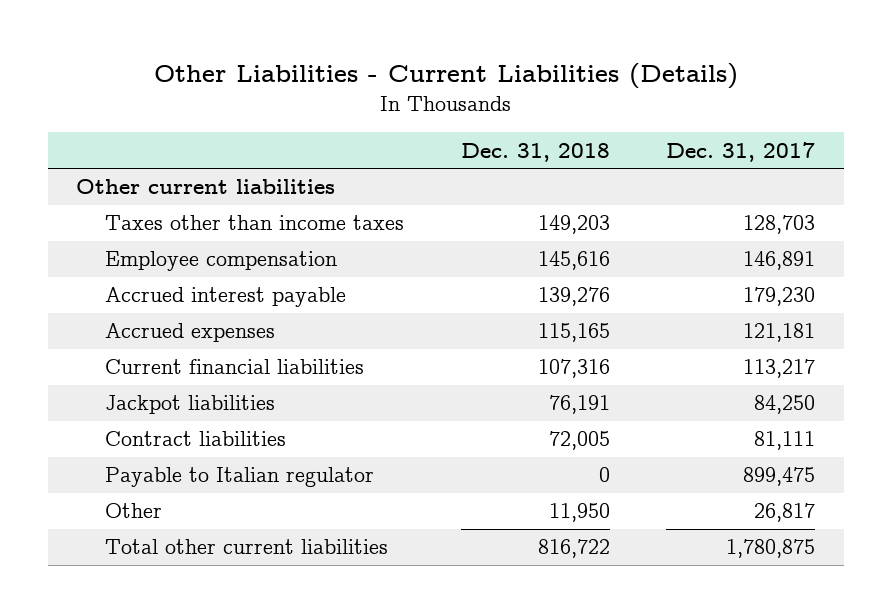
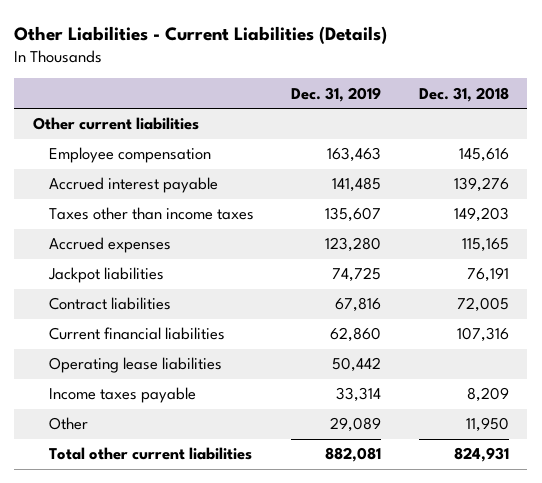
[666,141,816,162] Dec. 31, 2017 -> none
none -> [291,86,382,102] Dec. 31, 2019
[105,215,405,231] Taxes other than income taxes -> [48,207,254,221] Taxes other than income taxes
[105,467,375,488] Payable to Italian regulator -> none
[105,359,365,375] Current financial liabilities -> [48,327,225,341] Current financial liabilities
none -> [48,357,222,374] Operating lease liabilities
none -> [48,387,196,404] Income taxes payable
[537,539,610,559] 816,722 -> [453,447,509,463] 824,931

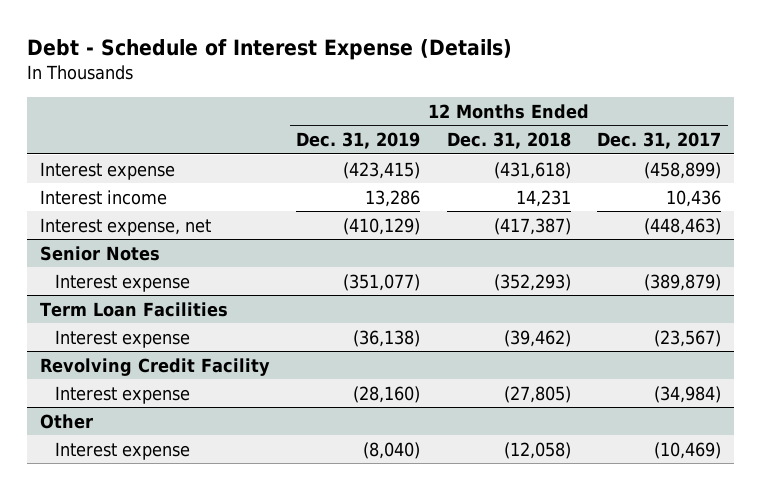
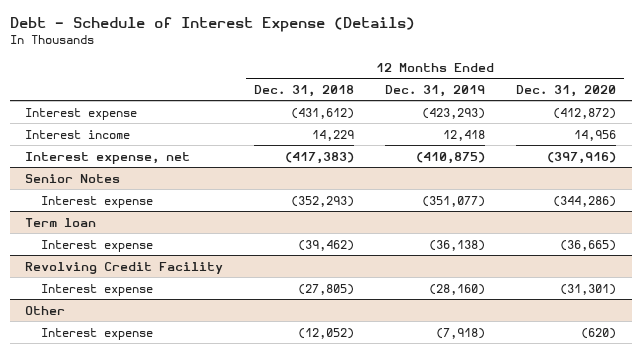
[597,132,722,150] Dec. 31, 2017 -> none
none -> [516,84,617,97] Dec. 31, 2020
[343,161,421,179] (423,415) -> [422,107,486,119] (423,293)
[493,161,571,179] (431,618) -> [291,107,355,119] (431,612)
[365,189,421,207] 13,286 -> [443,129,486,141] 12,418
[515,189,571,207] 14,231 -> [312,129,355,141] 14,229
[343,217,421,235] (410,129) -> [416,151,486,164] (410,875)
[493,217,571,235] (417,387) -> [285,151,355,164] (417,383)
[40,301,229,317] Term Loan Facilities -> [25,217,97,227] Term loan
[363,441,421,459] (8,040) -> [436,327,486,339] (7,918)
[503,441,571,459] (12,058) -> [298,327,355,339] (12,052)

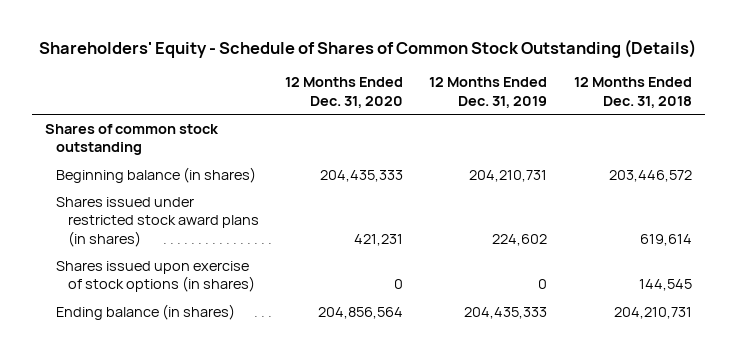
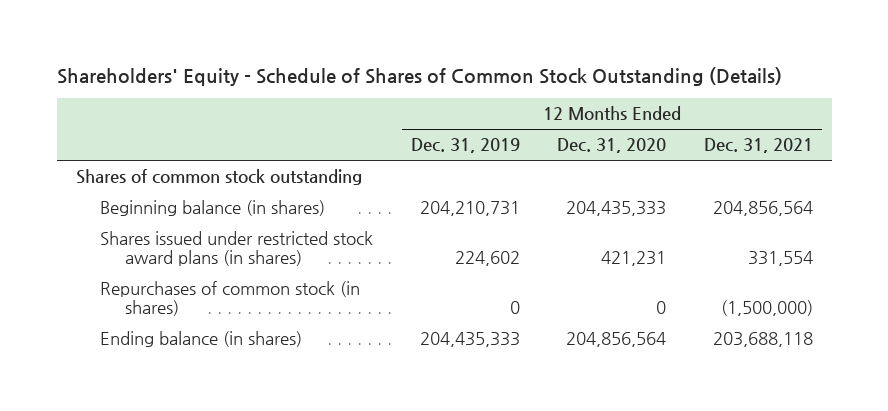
[573,77,692,108] 12 Months Ended Dec. 31, 2018 -> none
none -> [703,138,813,154] Dec. 31, 2021
[56,260,255,293] Shares issued upon exercise of stock options (in shares) -> none
none -> [100,281,361,317] Repurchases of common stock (in shares)

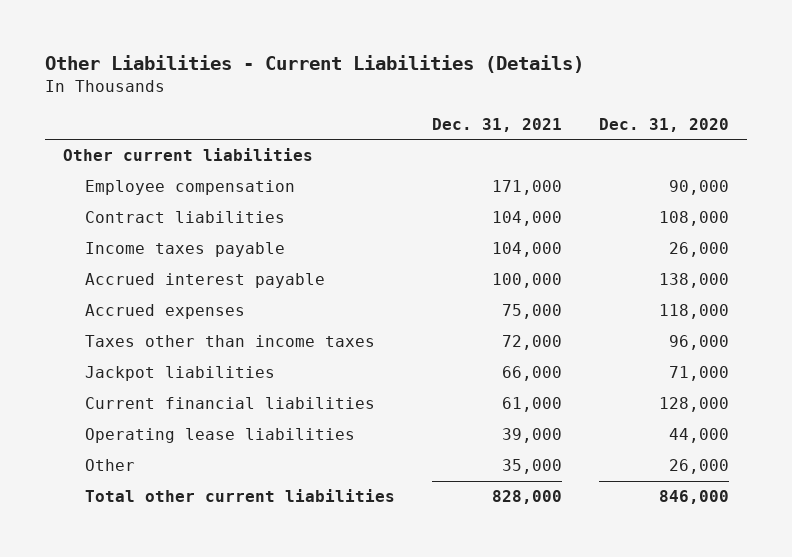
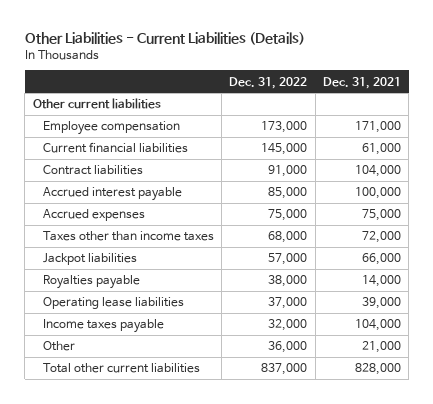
[599,117,730,132] Dec. 31, 2020 -> none
none -> [229,76,308,89] Dec. 31, 2022
[85,397,376,410] Current financial liabilities -> [42,142,188,154] Current financial liabilities
none -> [42,275,140,290] Royalties payable
[85,242,286,258] Income taxes payable -> [42,319,164,334] Income taxes payable
[502,459,563,475] 35,000 -> [361,341,401,354] 21,000

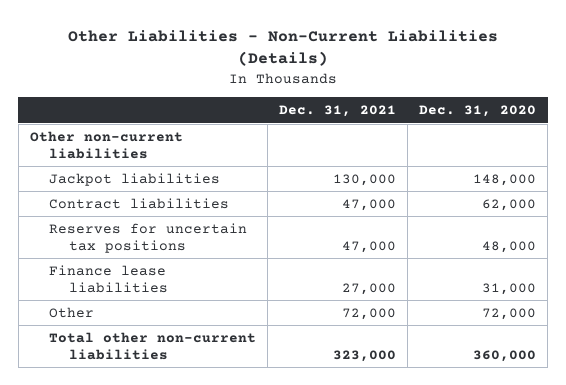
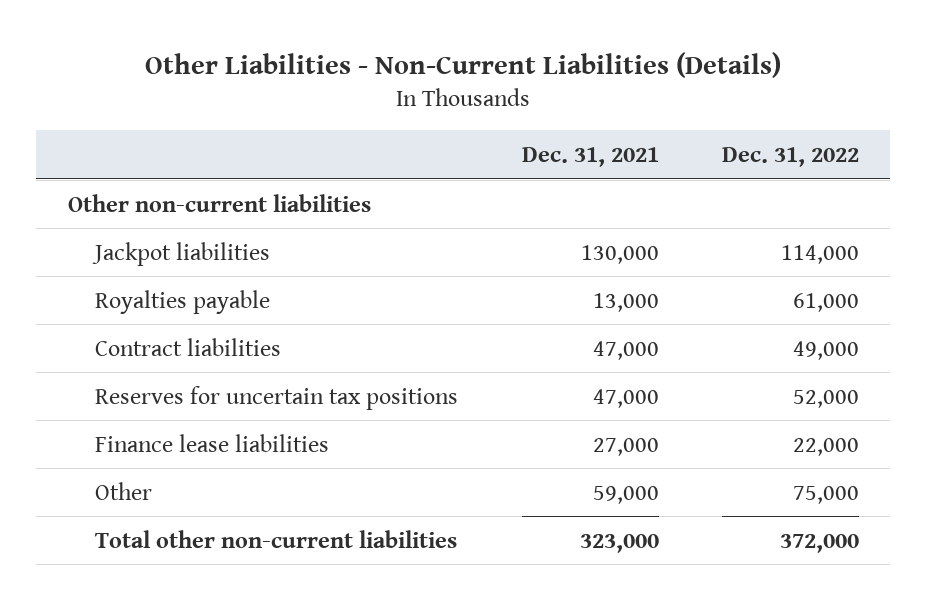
[419,105,537,118] Dec. 31, 2020 -> none
none -> [721,146,859,167] Dec. 31, 2022
none -> [95,289,271,314] Royalties payable
[342,307,397,320] 72,000 -> [592,485,659,504] 59,000

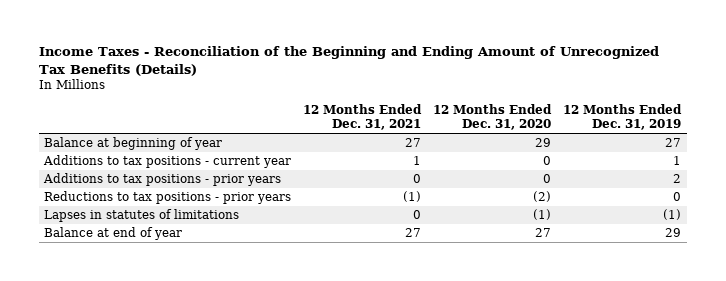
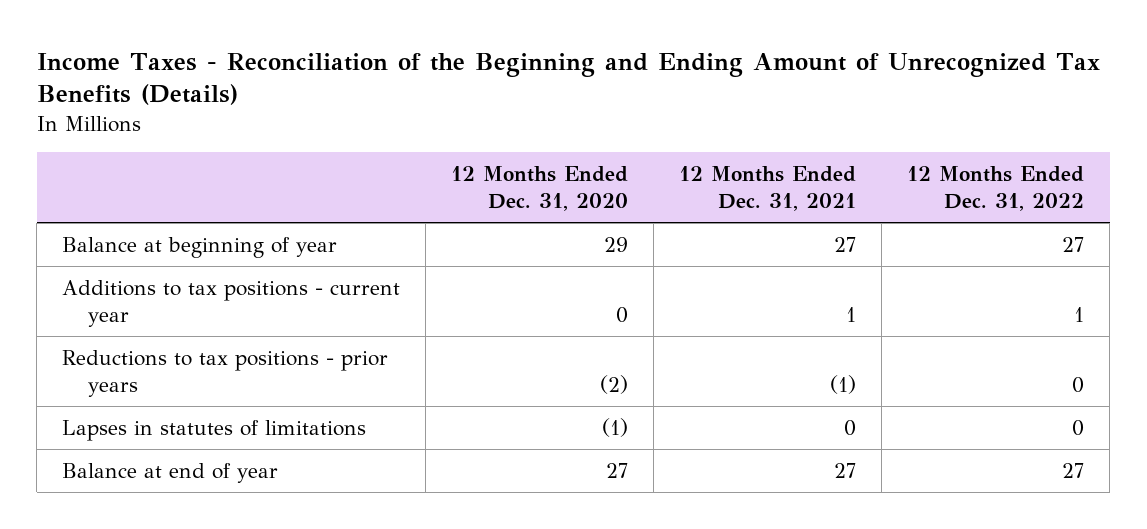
[563,103,683,130] 12 Months Ended Dec. 31, 2019 -> none
none -> [907,165,1085,211] 12 Months Ended Dec. 31, 2022
[43,173,282,187] Additions to tax positions - prior years -> none

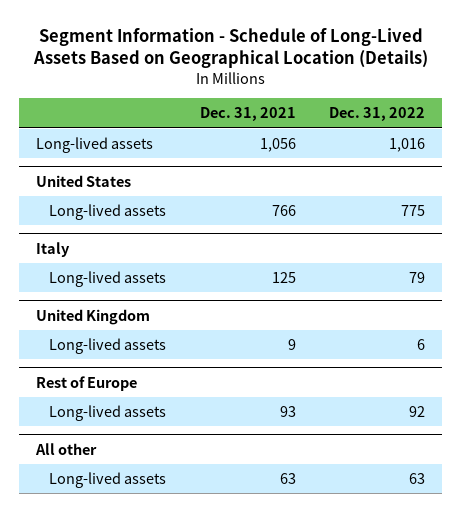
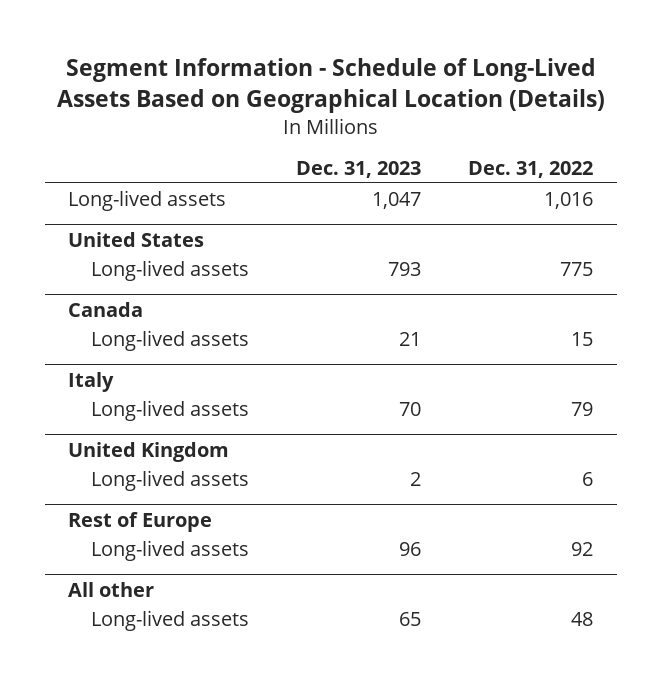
[199,107,296,122] Dec. 31, 2021 -> none
none -> [296,161,422,179] Dec. 31, 2023
none -> [68,301,144,317] Canada
none -> [91,329,250,351] Long-lived assets
[409,472,426,484] 63 -> [571,611,594,626] 48

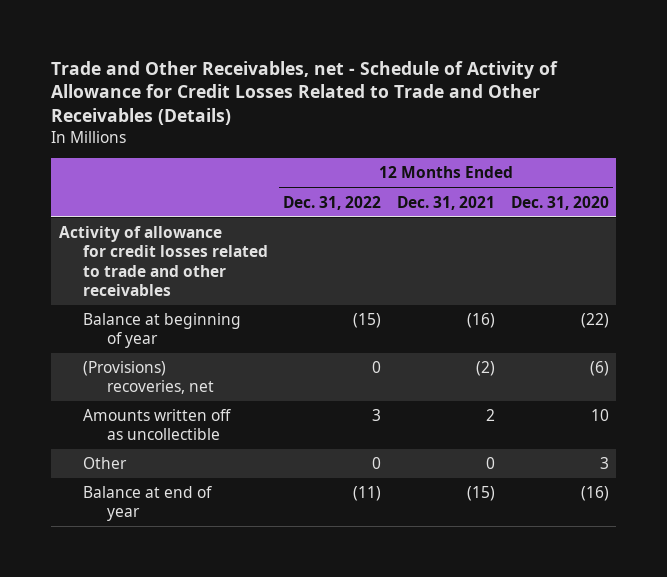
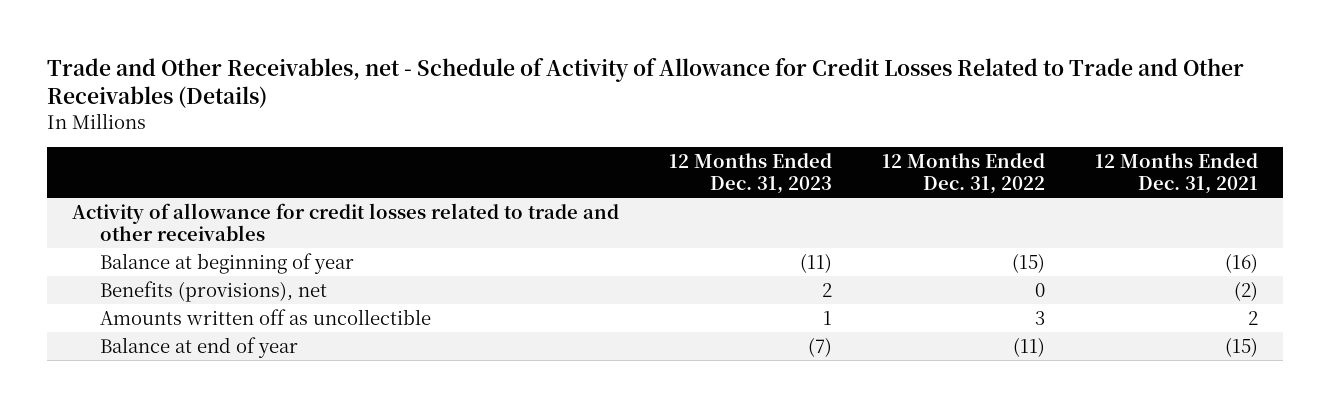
[510,195,609,210] Dec. 31, 2020 -> none
none -> [669,152,833,194] 12 Months Ended Dec. 31, 2023
[82,361,214,395] (Provisions) recoveries, net -> [99,280,327,302] Benefits (provisions), net
[82,457,127,470] Other -> none

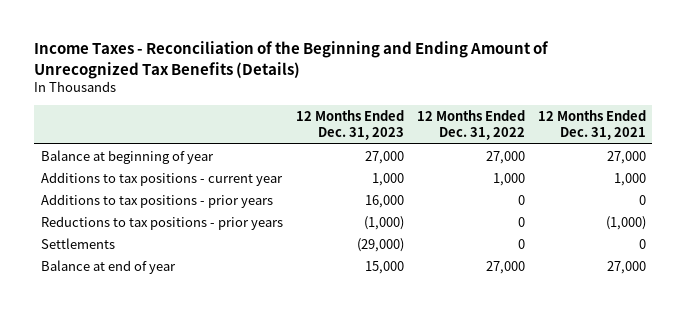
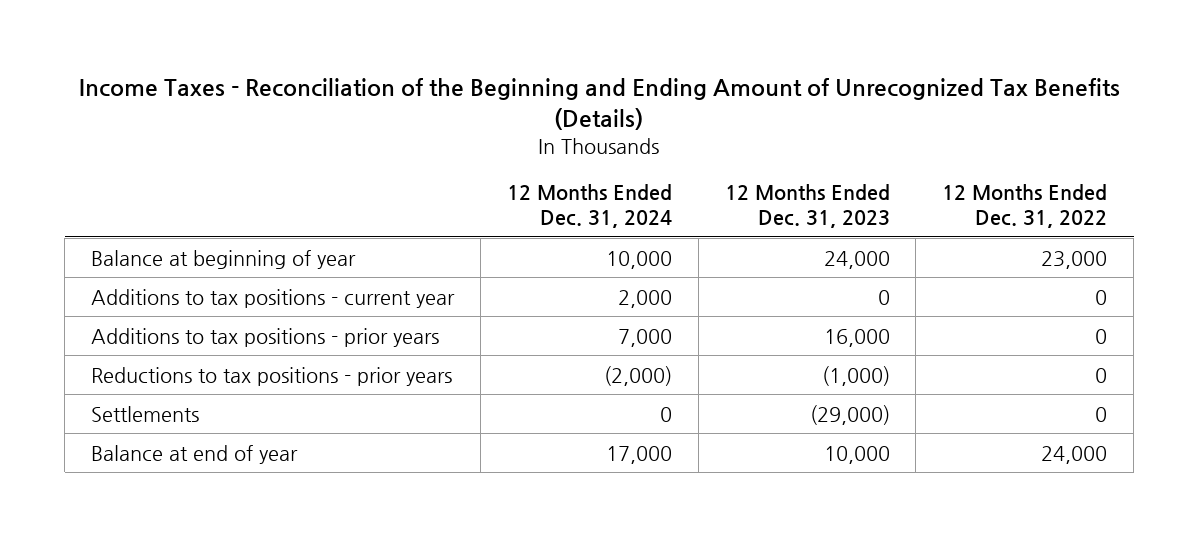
[537,109,646,141] 12 Months Ended Dec. 31, 2021 -> none
none -> [506,183,672,228] 12 Months Ended Dec. 31, 2024
[364,150,404,164] 27,000 -> [823,250,890,269] 24,000
[485,150,525,164] 27,000 -> [1041,250,1108,269] 23,000
[371,172,404,186] 1,000 -> [877,289,890,305] 0
[492,172,525,186] 1,000 -> [1095,289,1108,305] 0
[364,260,404,274] 15,000 -> [823,445,890,464] 10,000
[485,260,525,274] 27,000 -> [1041,445,1108,464] 24,000

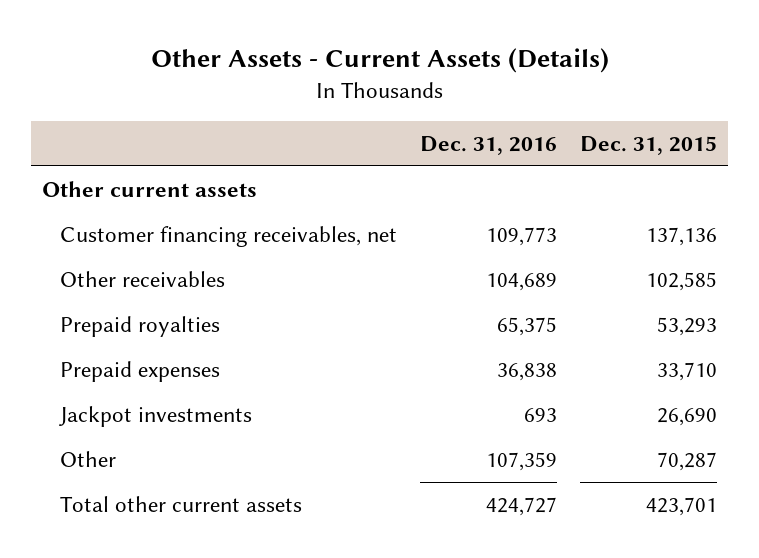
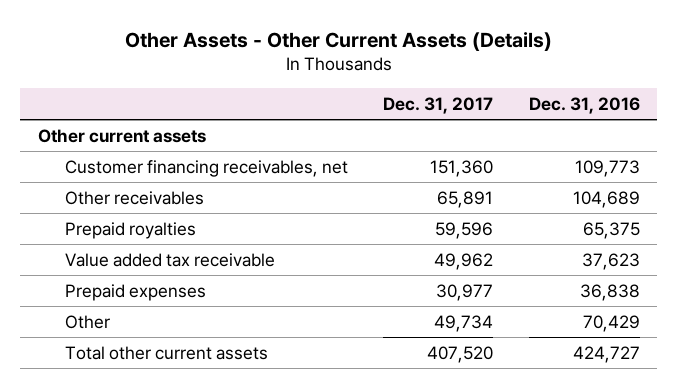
[150,47,609,73] Other Assets - Current Assets (Details) -> [124,32,552,52] Other Assets - Other Current Assets (Details)
[579,135,717,155] Dec. 31, 2015 -> none
none -> [383,96,494,114] Dec. 31, 2017
none -> [64,252,275,267] Value added tax receivable
[58,406,252,428] Jackpot investments -> none
[485,452,557,472] 107,359 -> [582,314,640,332] 70,429

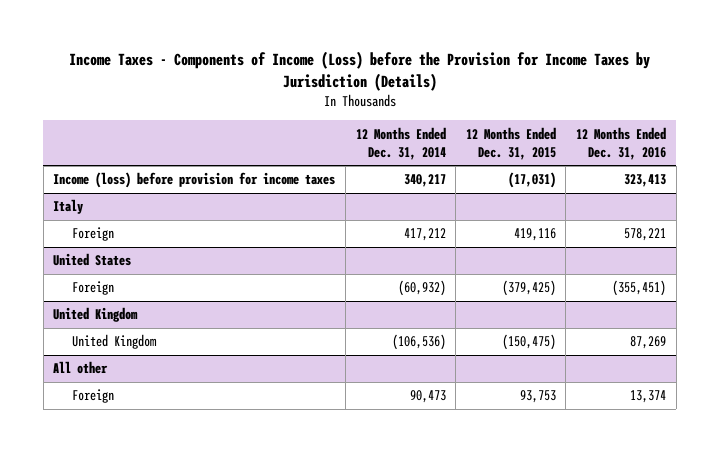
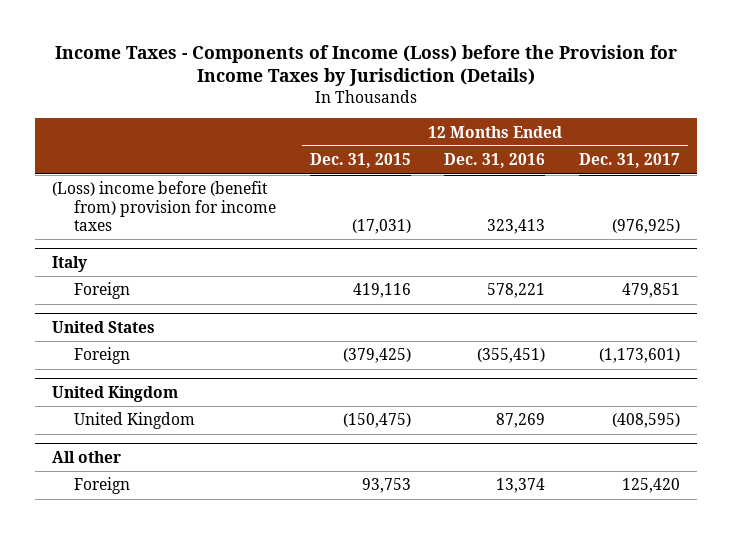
[355,126,446,160] 12 Months Ended Dec. 31, 2014 -> none
none -> [578,153,680,169] Dec. 31, 2017
[53,172,336,189] Income (loss) before provision for income taxes -> [51,181,277,231] (Loss) income before (benefit from) provision for income taxes

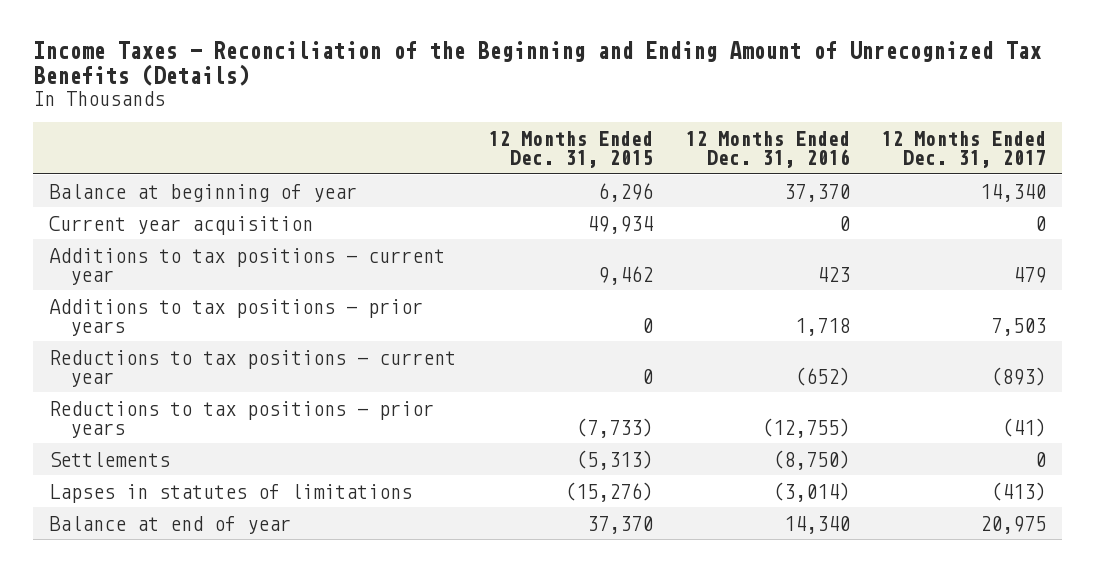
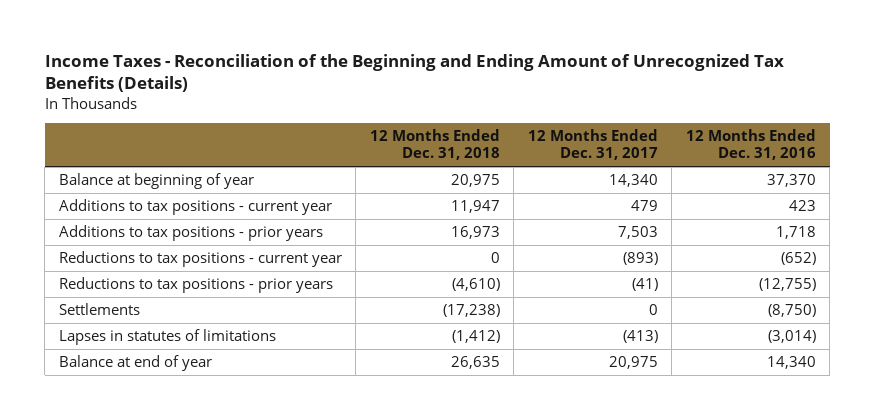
[487,130,653,169] 12 Months Ended Dec. 31, 2015 -> none
none -> [369,129,500,161] 12 Months Ended Dec. 31, 2018
[49,215,314,235] Current year acquisition -> none

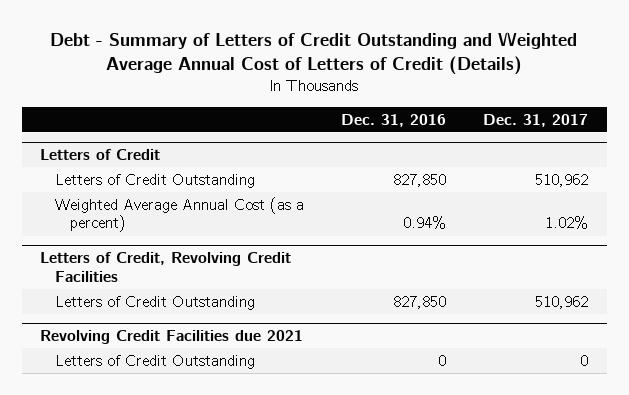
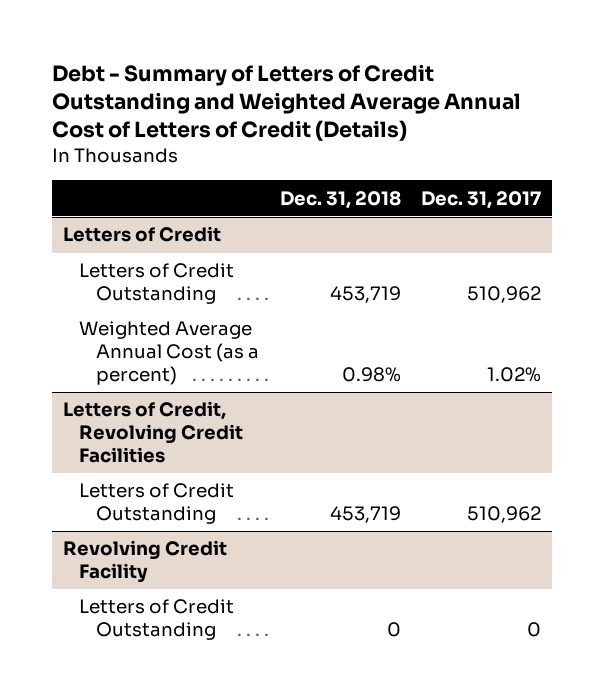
[341,113,447,127] Dec. 31, 2016 -> none
none -> [279,190,401,209] Dec. 31, 2018
[40,330,304,345] Revolving Credit Facilities due 2021 -> [62,540,227,584] Revolving Credit Facility

